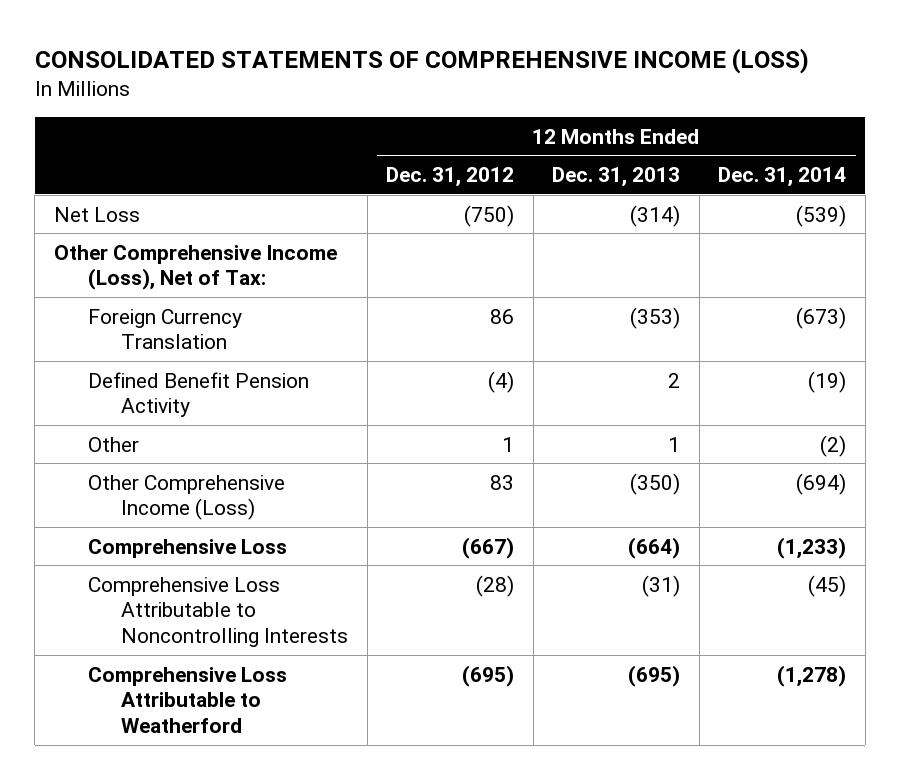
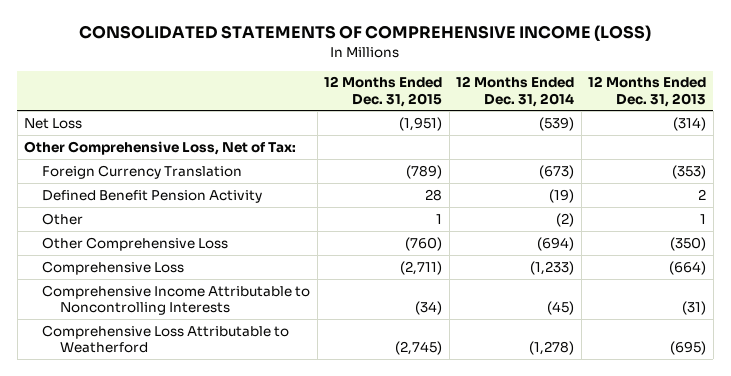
[386,167,515,188] Dec. 31, 2012 -> none
none -> [324,76,443,107] 12 Months Ended Dec. 31, 2015
[53,244,337,291] Other Comprehensive Income (Loss), Net of Tax: -> [24,140,297,155] Other Comprehensive Loss, Net of Tax:
[87,474,285,521] Other Comprehensive Income (Loss) -> [41,236,228,251] Other Comprehensive Loss
[87,576,349,648] Comprehensive Loss Attributable to Noncontrolling Interests -> [41,284,310,315] Comprehensive Income Attributable to Noncontrolling Interests

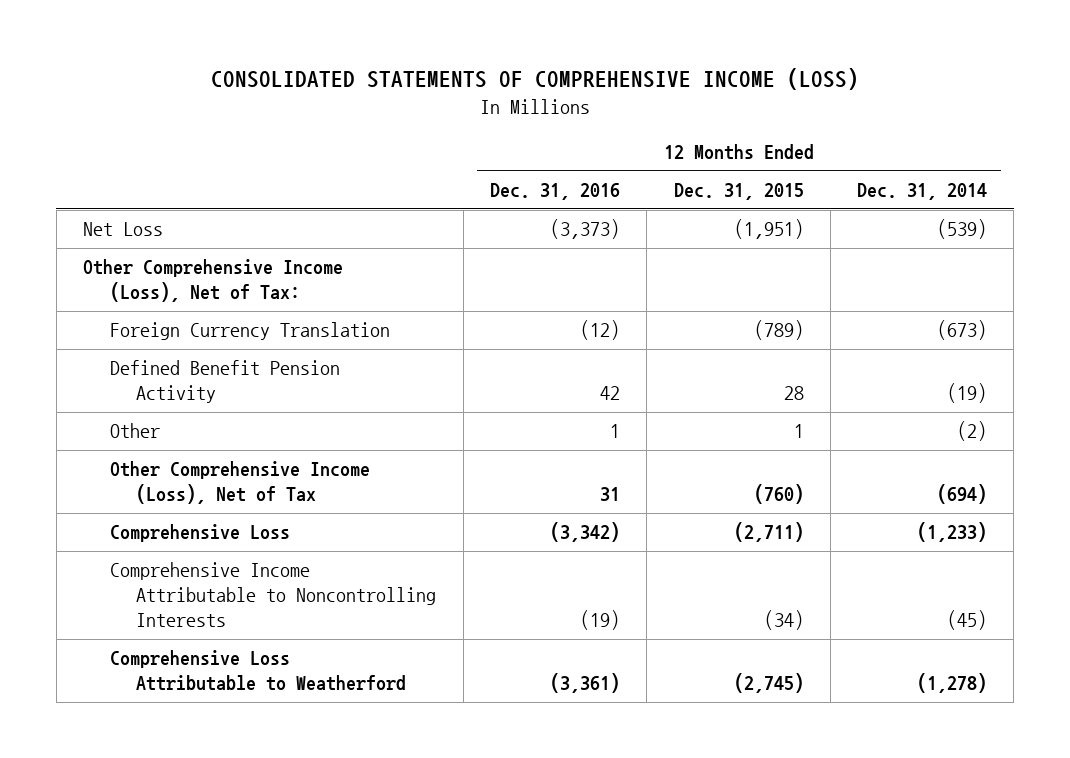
[588,76,707,107] 12 Months Ended Dec. 31, 2013 -> none
none -> [489,182,620,200] Dec. 31, 2016
[24,140,297,155] Other Comprehensive Loss, Net of Tax: -> [82,259,343,303] Other Comprehensive Income (Loss), Net of Tax:
[41,236,228,251] Other Comprehensive Loss -> [109,461,370,505] Other Comprehensive Income (Loss), Net of Tax

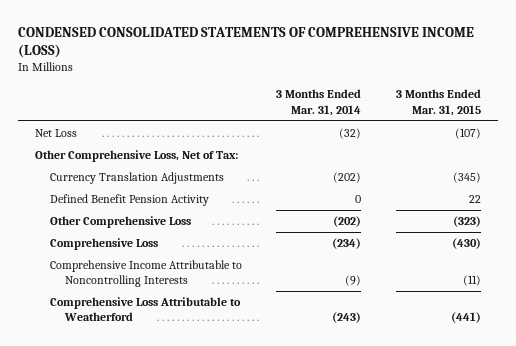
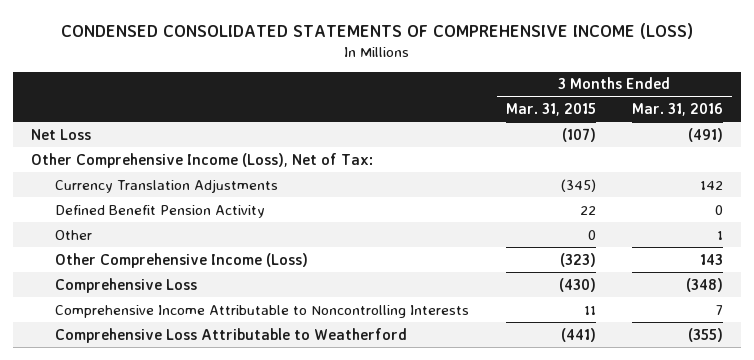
[276,89,362,116] 3 Months Ended Mar. 31, 2014 -> none
none -> [631,103,723,117] Mar. 31, 2016
[35,149,239,162] Other Comprehensive Loss, Net of Tax: -> [31,152,374,168] Other Comprehensive Income (Loss), Net of Tax:
none -> [55,229,93,240] Other
[49,215,191,228] Other Comprehensive Loss -> [55,252,309,268] Other Comprehensive Income (Loss)
[462,275,481,287] (11) -> [583,305,596,315] 11

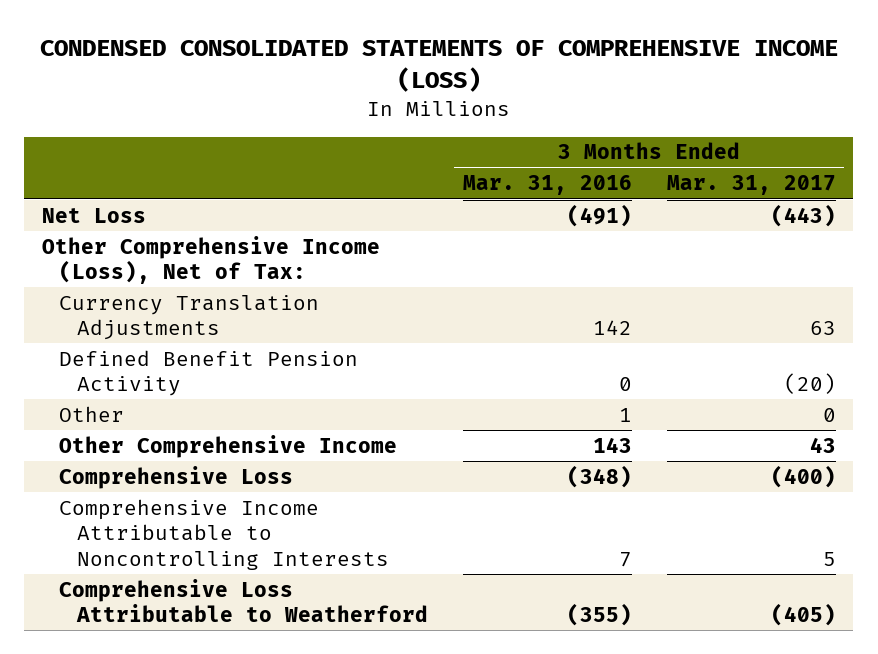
[505,103,596,117] Mar. 31, 2015 -> none
none -> [666,175,836,196] Mar. 31, 2017
[55,252,309,268] Other Comprehensive Income (Loss) -> [59,434,398,458] Other Comprehensive Income

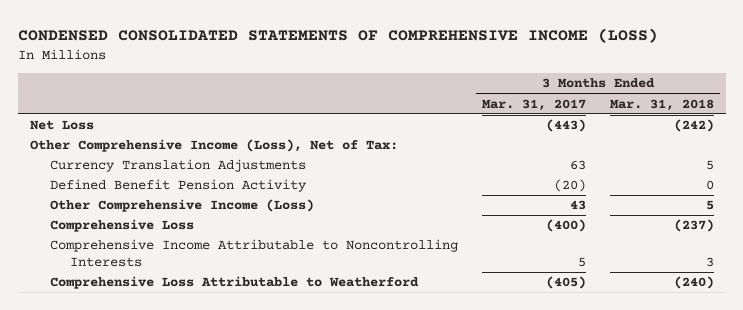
[462,175,632,196] Mar. 31, 2016 -> none
none -> [609,98,714,111] Mar. 31, 2018
[59,405,125,422] Other -> none
[59,434,398,458] Other Comprehensive Income -> [49,199,314,213] Other Comprehensive Income (Loss)

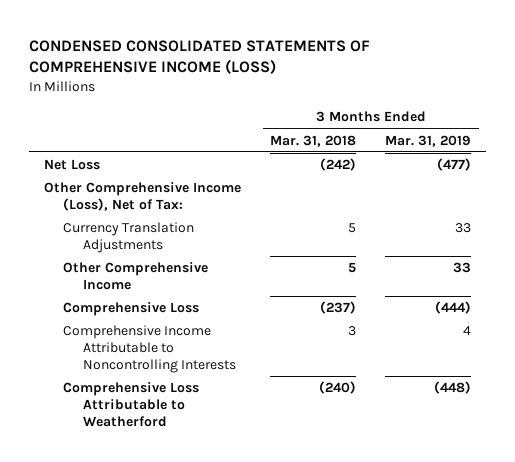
[481,98,586,111] Mar. 31, 2017 -> none
none -> [385,134,472,147] Mar. 31, 2019
[49,179,307,193] Defined Benefit Pension Activity -> none
[49,199,314,213] Other Comprehensive Income (Loss) -> [63,261,209,290] Other Comprehensive Income

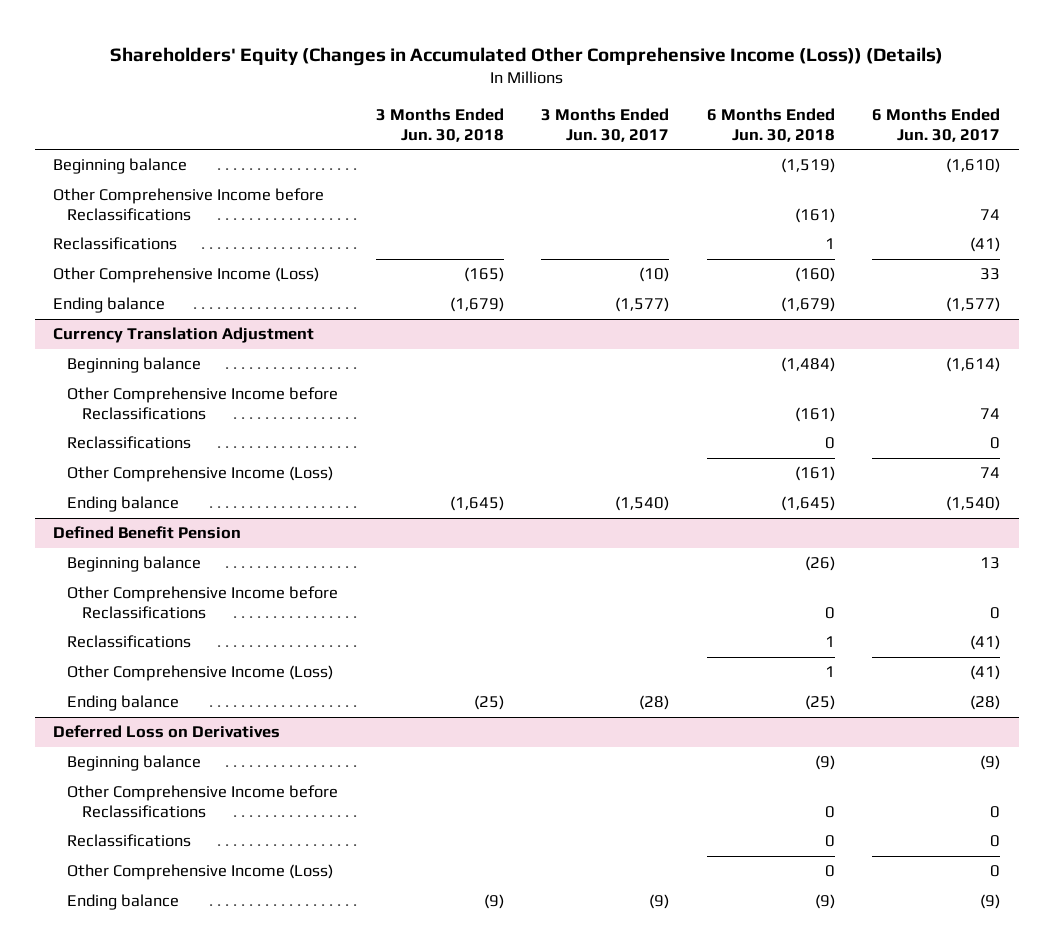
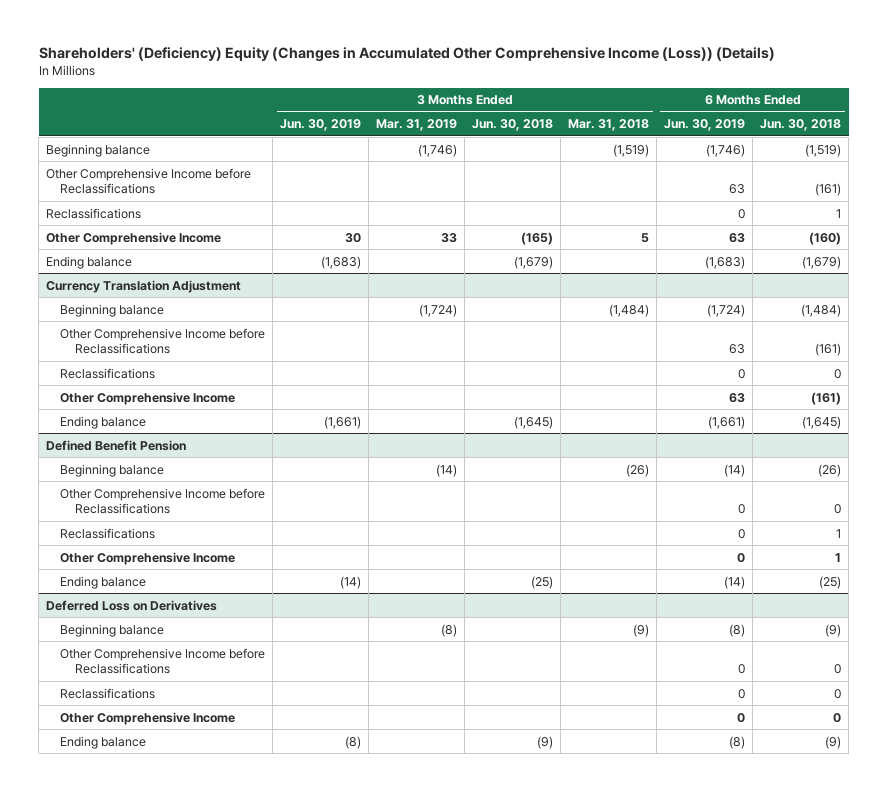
[109,46,943,66] Shareholders' Equity (Changes in Accumulated Other Comprehensive Income (Loss)) (Details) -> [38,47,775,63] Shareholders' (Deficiency) Equity (Changes in Accumulated Other Comprehensive Income (Loss)) (Details)
[541,107,670,142] 3 Months Ended Jun. 30, 2017 -> none
[872,107,1001,142] 6 Months Ended Jun. 30, 2017 -> none
none -> [280,119,362,132] Jun. 30, 2019
none -> [376,119,458,132] Mar. 31, 2019
none -> [568,119,650,132] Mar. 31, 2018
none -> [664,119,746,132] Jun. 30, 2019
[53,267,320,284] Other Comprehensive Income (Loss) -> [46,231,222,245] Other Comprehensive Income
[67,466,334,483] Other Comprehensive Income (Loss) -> [60,391,236,405] Other Comprehensive Income
[67,665,334,682] Other Comprehensive Income (Loss) -> [60,551,236,565] Other Comprehensive Income
[67,864,334,881] Other Comprehensive Income (Loss) -> [60,711,236,725] Other Comprehensive Income

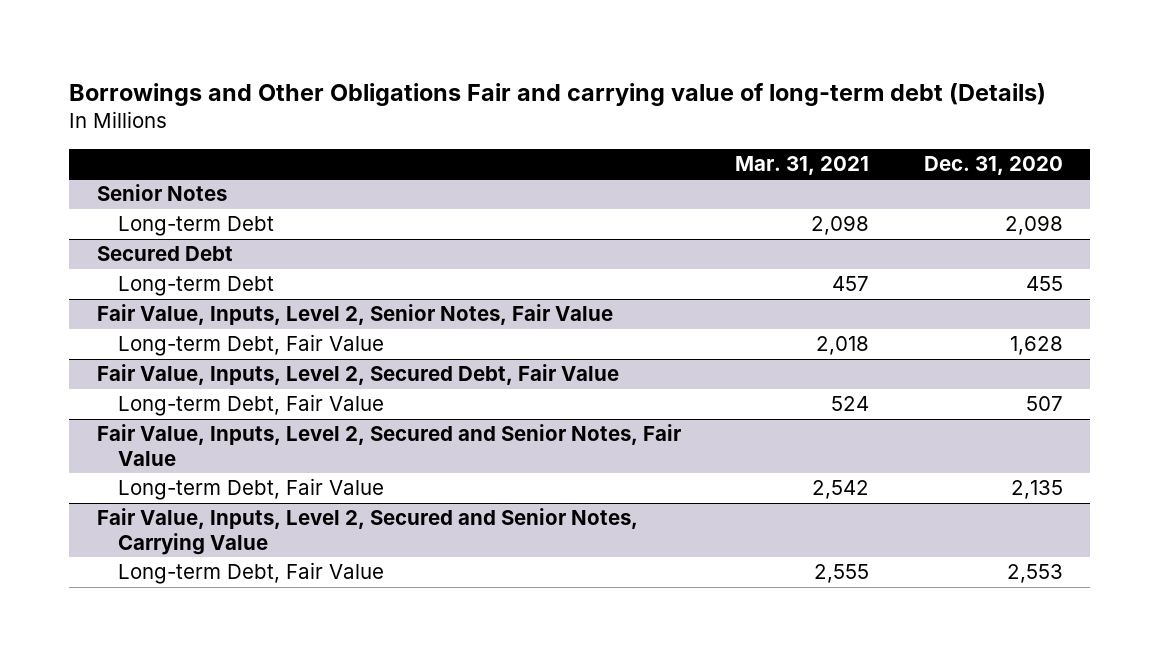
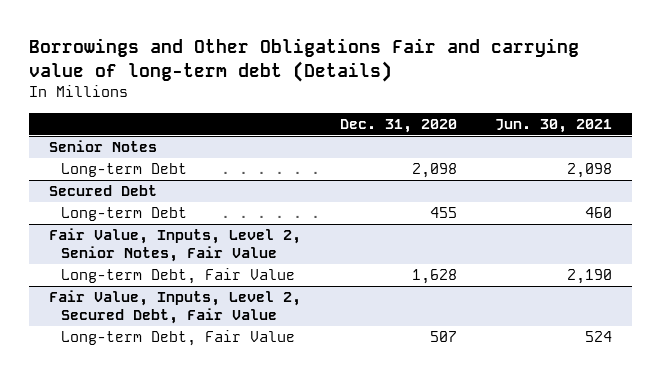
[735,155,870,175] Mar. 31, 2021 -> none
none -> [495,118,613,133] Jun. 30, 2021
[96,424,681,466] Fair Value, Inputs, Level 2, Secured and Senior Notes, Fair Value -> none
[118,478,385,501] Long-term Debt, Fair Value -> none
[96,508,638,555] Fair Value, Inputs, Level 2, Secured and Senior Notes, Carrying Value -> none
[118,562,385,585] Long-term Debt, Fair Value -> none

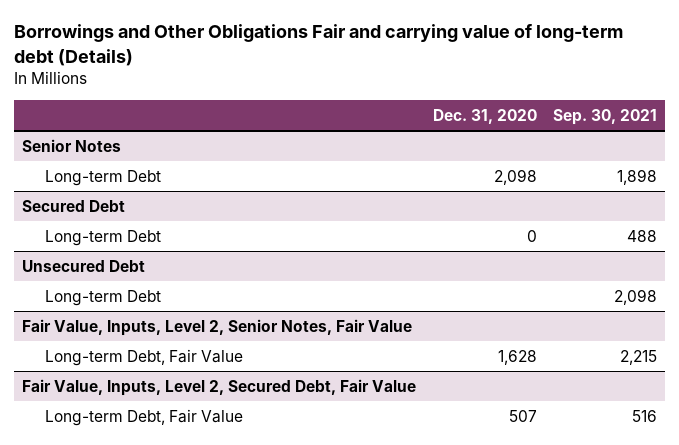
[495,118,613,133] Jun. 30, 2021 -> none
none -> [553,108,658,125] Sep. 30, 2021
[429,207,457,219] 455 -> [526,229,537,242] 0
none -> [22,259,146,272] Unsecured Debt
none -> [45,289,162,306] Long-term Debt

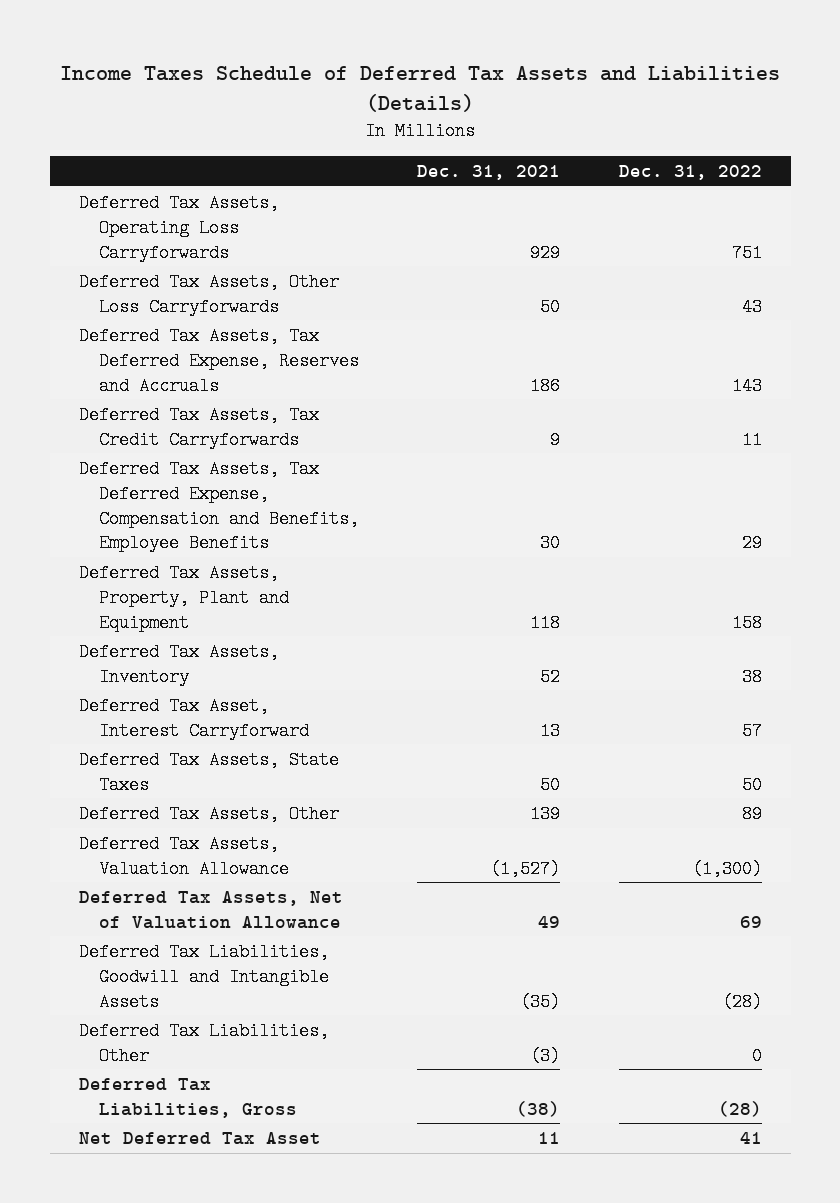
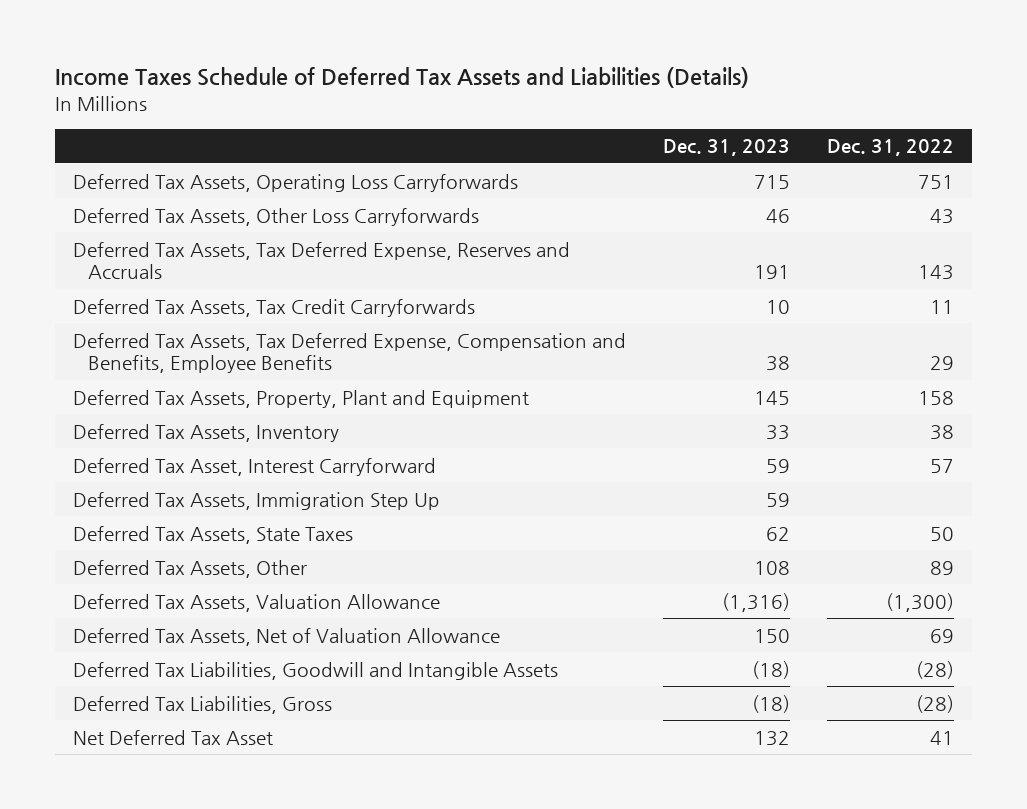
[417,164,561,180] Dec. 31, 2021 -> none
none -> [662,139,790,157] Dec. 31, 2023
none -> [73,491,441,510] Deferred Tax Assets, Immigration Step Up
[78,1021,329,1065] Deferred Tax Liabilities, Other -> none

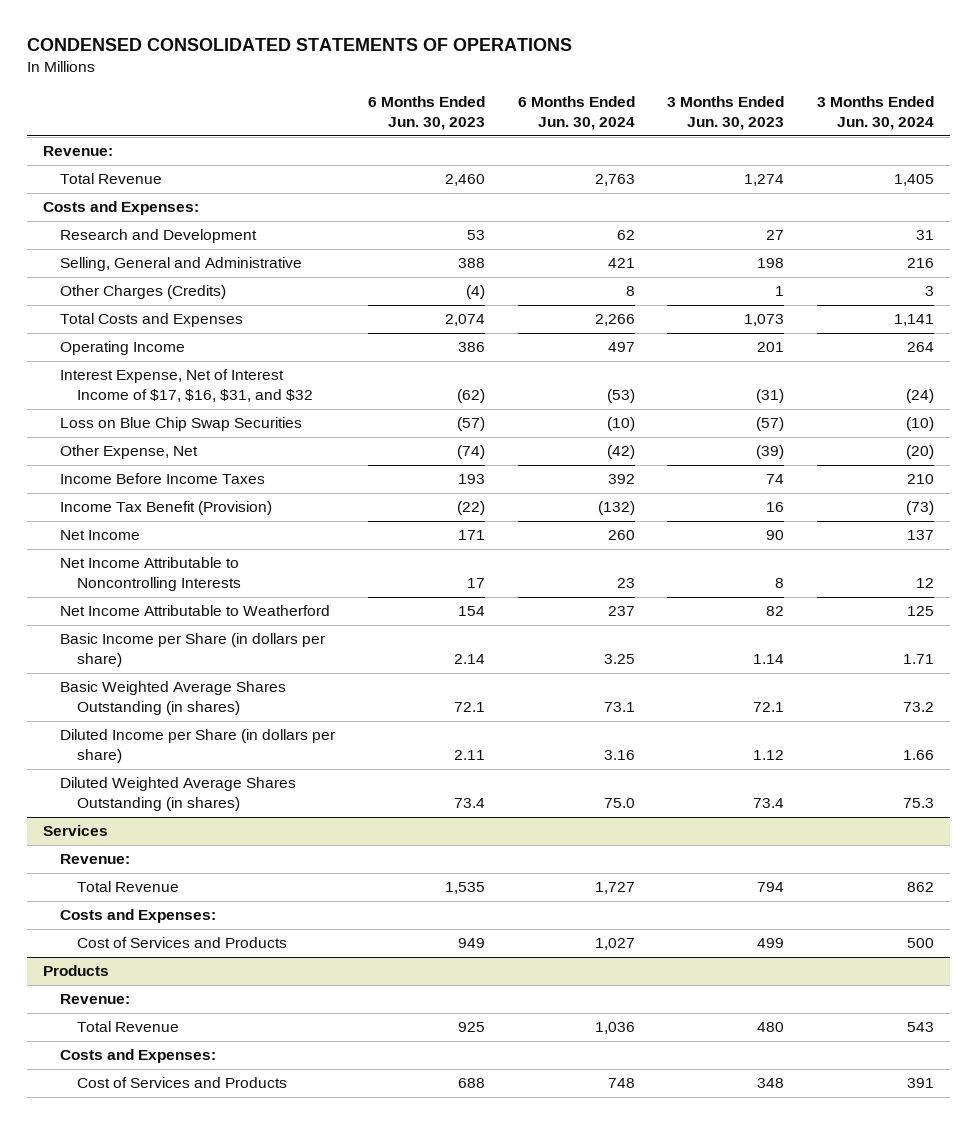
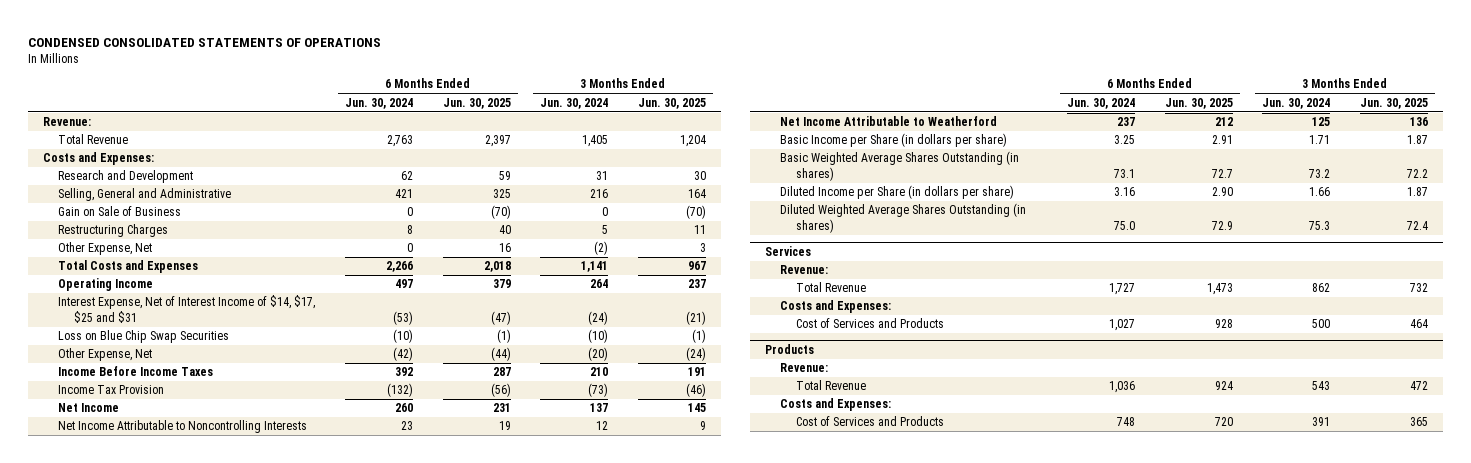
[367,95,485,130] 6 Months Ended Jun. 30, 2023 -> none
[667,95,785,130] 3 Months Ended Jun. 30, 2023 -> none
none -> [442,97,511,109] Jun. 30, 2025
none -> [637,97,706,109] Jun. 30, 2025
[60,285,227,300] Other Charges (Credits) -> none
none -> [58,206,182,217] Gain on Sale of Business
none -> [58,224,169,238] Restructuring Charges
none -> [58,242,153,256] Other Expense, Net
[60,369,314,403] Interest Expense, Net of Interest Income of $17, $16, $31, and $32 -> [58,295,316,323] Interest Expense, Net of Interest Income of $14, $17, $25 and $31
[60,501,273,516] Income Tax Benefit (Provision) -> [58,385,165,395] Income Tax Provision

